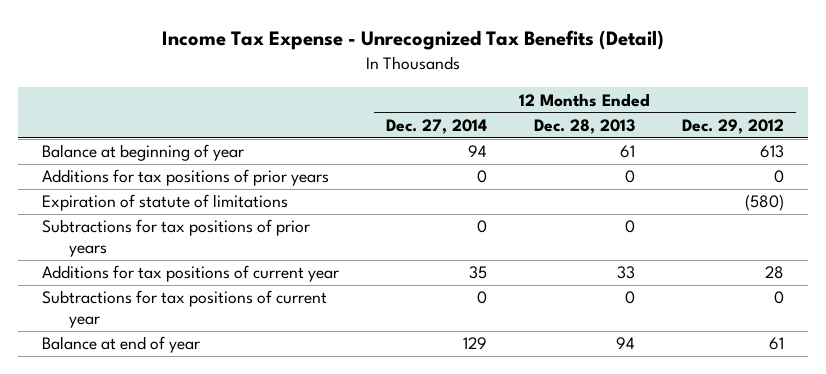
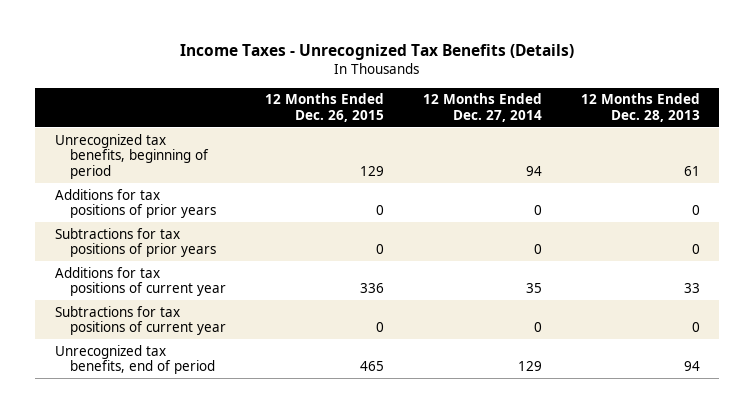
[161,30,664,51] Income Tax Expense - Unrecognized Tax Benefits (Detail) -> [180,44,575,61] Income Taxes - Unrecognized Tax Benefits (Details)
[682,118,785,134] Dec. 29, 2012 -> none
none -> [265,93,385,122] 12 Months Ended Dec. 26, 2015
[41,144,244,162] Balance at beginning of year -> [54,133,210,179] Unrecognized tax benefits, beginning of period
[41,194,288,212] Expiration of statute of limitations -> none
[41,336,200,354] Balance at end of year -> [54,344,216,375] Unrecognized tax benefits, end of period

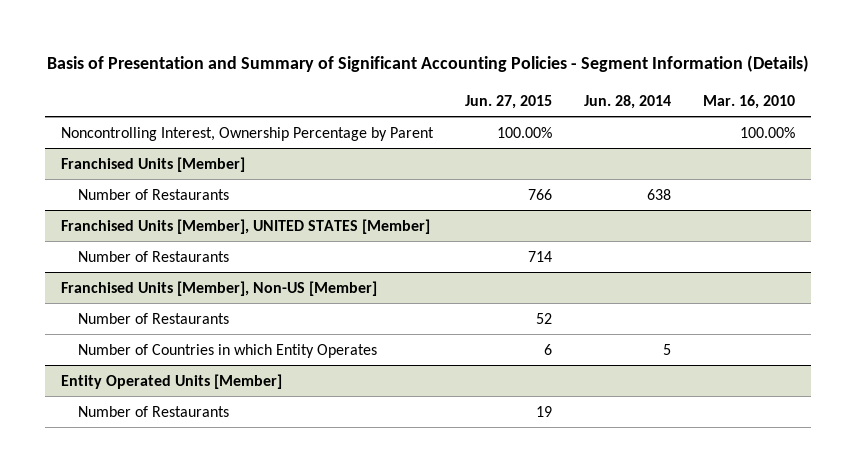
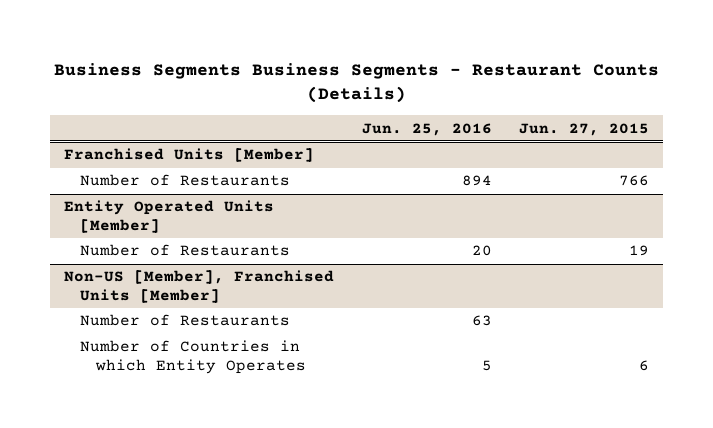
[47,55,810,73] Basis of Presentation and Summary of Significant Accounting Policies - Segment Information (Details) -> [53,62,659,104] Business Segments Business Segments - Restaurant Counts (Details)
[584,94,672,109] Jun. 28, 2014 -> none
[703,94,796,109] Mar. 16, 2010 -> none
none -> [361,122,492,136] Jun. 25, 2016
[60,126,434,141] Noncontrolling Interest, Ownership Percentage by Parent -> none
[60,218,430,234] Franchised Units [Member], UNITED STATES [Member] -> none
[78,250,230,262] Number of Restaurants -> none
[60,280,377,296] Franchised Units [Member], Non-US [Member] -> none
[78,312,230,324] Number of Restaurants -> none
[78,343,378,358] Number of Countries in which Entity Operates -> none
none -> [64,270,335,303] Non-US [Member], Franchised Units [Member]
none -> [80,314,291,327] Number of Restaurants
none -> [80,340,307,374] Number of Countries in which Entity Operates

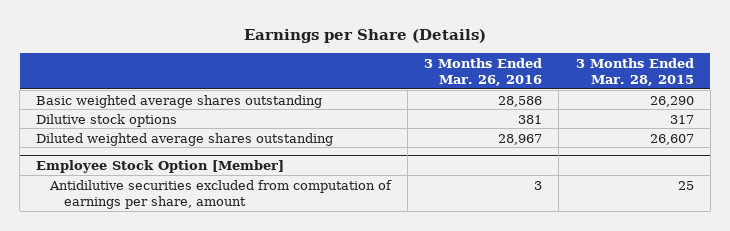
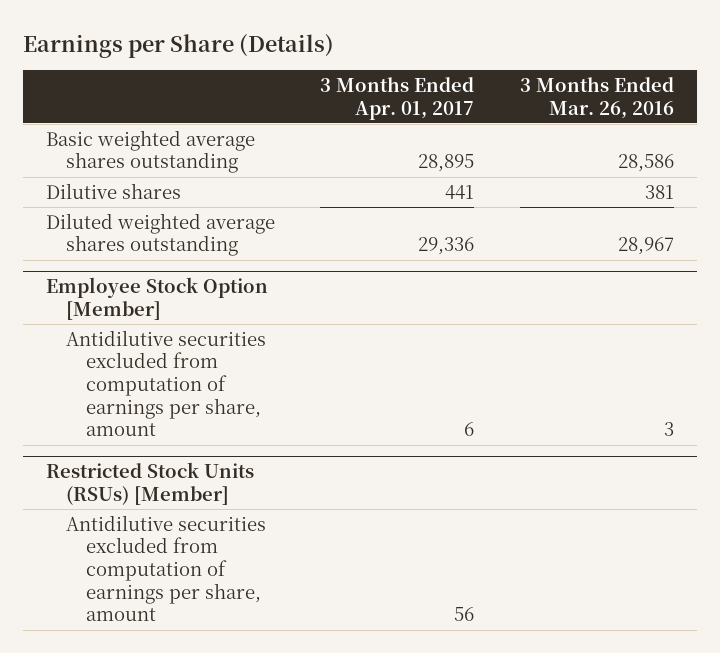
[575,57,694,86] 3 Months Ended Mar. 28, 2015 -> none
none -> [320,76,475,120] 3 Months Ended Apr. 01, 2017
[36,113,178,127] Dilutive stock options -> [45,182,181,199] Dilutive shares
none -> [45,462,254,505] Restricted Stock Units (RSUs) [Member]
none -> [65,514,266,622] Antidilutive securities excluded from computation of earnings per share, amount

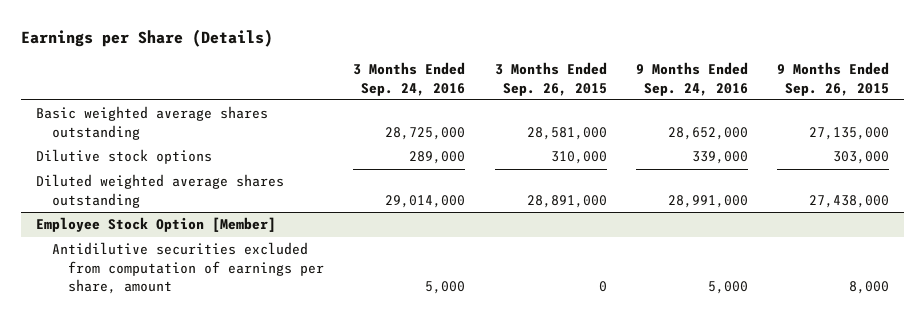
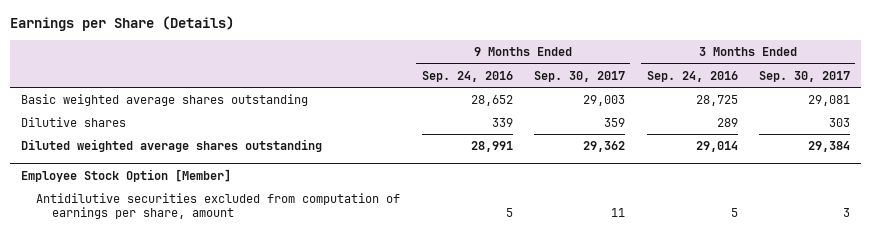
[494,62,607,96] 3 Months Ended Sep. 26, 2015 -> none
[776,62,889,96] 9 Months Ended Sep. 26, 2015 -> none
none -> [534,70,626,82] Sep. 30, 2017
none -> [759,70,851,82] Sep. 30, 2017
[385,126,466,140] 28,725,000 -> [695,95,738,107] 28,725
[667,126,748,140] 28,652,000 -> [470,95,513,107] 28,652
[35,149,212,165] Dilutive stock options -> [20,117,126,128] Dilutive shares
[409,151,466,165] 289,000 -> [716,118,738,128] 289
[691,151,748,165] 339,000 -> [491,118,513,128] 339
[385,194,466,208] 29,014,000 -> [695,141,738,153] 29,014
[667,194,748,208] 28,991,000 -> [470,141,513,153] 28,991
[425,280,466,294] 5,000 -> [730,207,738,217] 5
[707,280,748,294] 5,000 -> [505,207,513,217] 5

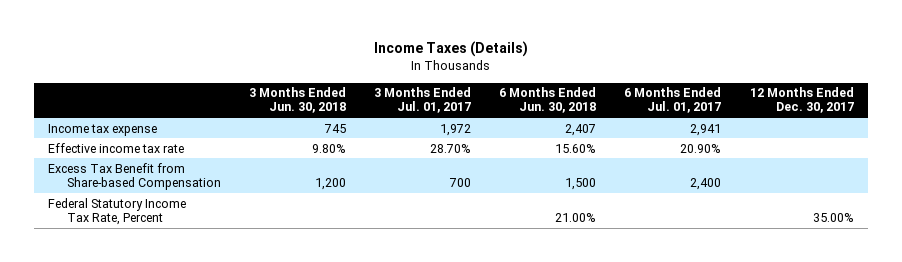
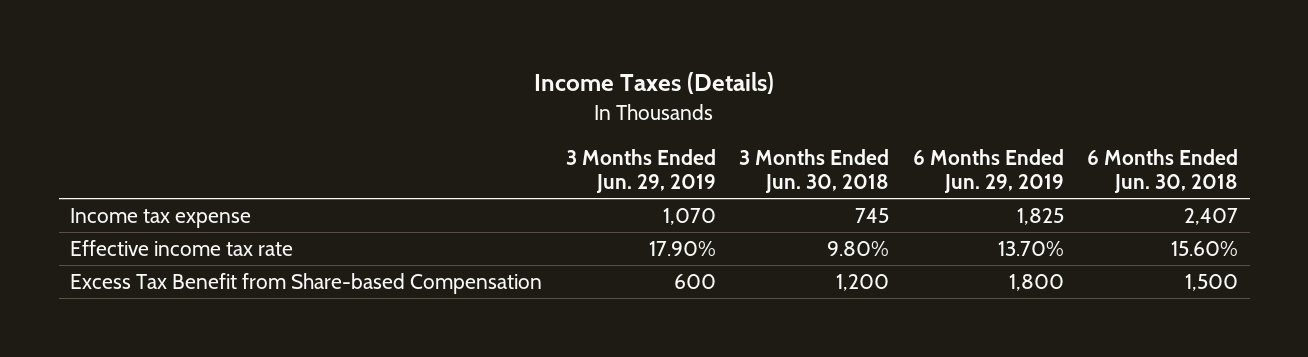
[374,87,472,114] 3 Months Ended Jul. 01, 2017 -> none
[624,87,722,114] 6 Months Ended Jul. 01, 2017 -> none
[749,87,854,114] 12 Months Ended Dec. 30, 2017 -> none
none -> [565,148,716,194] 3 Months Ended Jun. 29, 2019
none -> [912,148,1064,194] 6 Months Ended Jun. 29, 2019
[48,197,187,225] Federal Statutory Income Tax Rate, Percent -> none

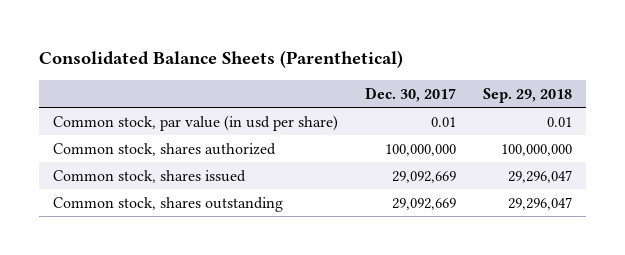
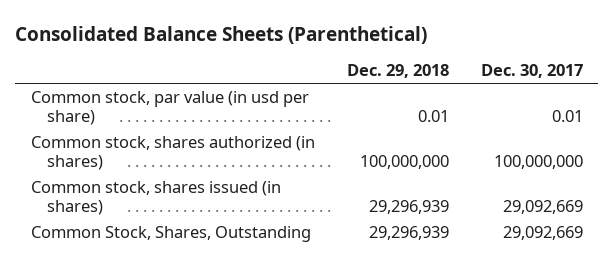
[483,87,573,103] Sep. 29, 2018 -> none
none -> [346,64,449,79] Dec. 29, 2018
[52,142,276,156] Common stock, shares authorized -> [30,135,315,171] Common stock, shares authorized (in shares)
[52,169,246,183] Common stock, shares issued -> [30,180,281,216] Common stock, shares issued (in shares)
[52,196,283,212] Common stock, shares outstanding -> [30,225,311,242] Common Stock, Shares, Outstanding

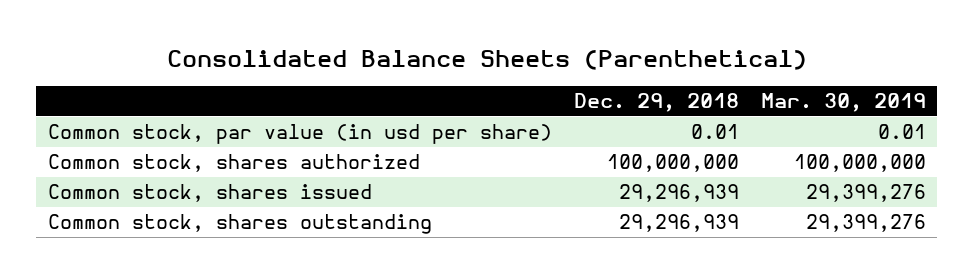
[480,64,583,79] Dec. 30, 2017 -> none
none -> [761,93,927,113] Mar. 30, 2019
[30,135,315,171] Common stock, shares authorized (in shares) -> [47,154,420,173] Common stock, shares authorized
[30,180,281,216] Common stock, shares issued (in shares) -> [47,184,372,203] Common stock, shares issued
[30,225,311,242] Common Stock, Shares, Outstanding -> [47,214,432,235] Common stock, shares outstanding

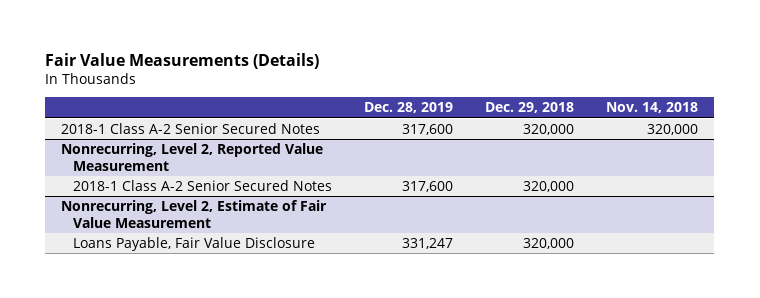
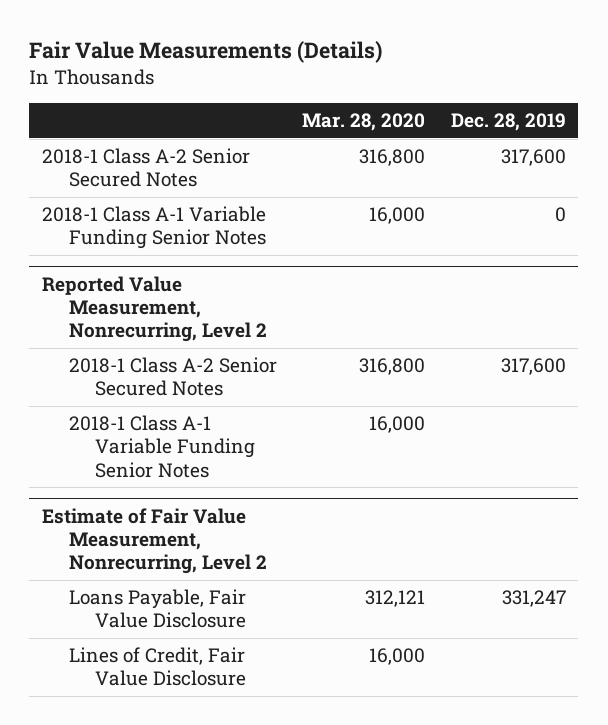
[485,102,575,114] Dec. 29, 2018 -> none
[606,102,699,114] Nov. 14, 2018 -> none
none -> [302,112,426,131] Mar. 28, 2020
none -> [41,206,266,250] 2018-1 Class A-1 Variable Funding Senior Notes
[61,142,324,171] Nonrecurring, Level 2, Reported Value Measurement -> [41,275,267,343] Reported Value Measurement, Nonrecurring, Level 2
none -> [68,415,256,478] 2018-1 Class A-1 Variable Funding Senior Notes
[61,199,328,228] Nonrecurring, Level 2, Estimate of Fair Value Measurement -> [41,507,267,575] Estimate of Fair Value Measurement, Nonrecurring, Level 2
none -> [68,647,247,687] Lines of Credit, Fair Value Disclosure

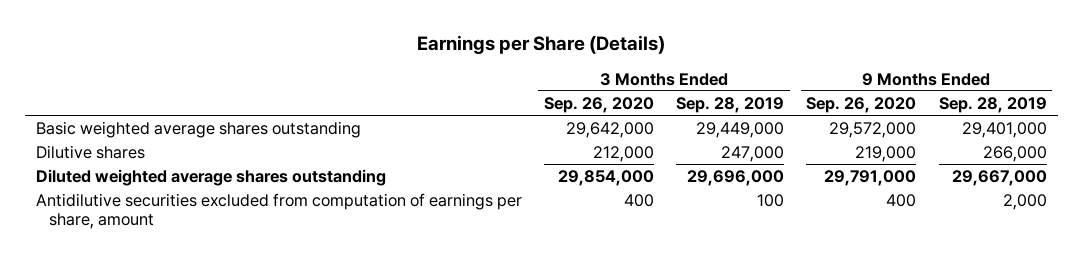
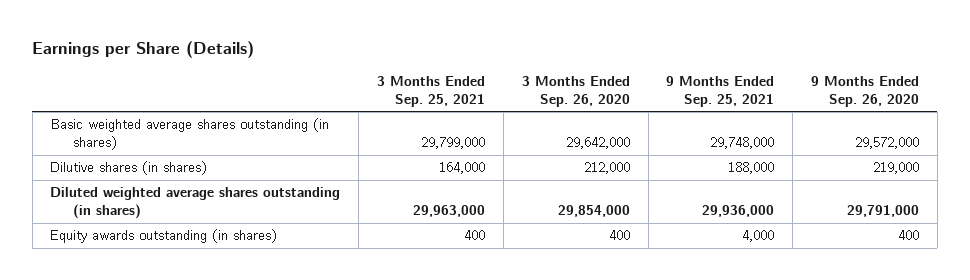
[676,96,785,113] Sep. 28, 2019 -> none
[938,96,1047,113] Sep. 28, 2019 -> none
none -> [377,75,486,107] 3 Months Ended Sep. 25, 2021
none -> [666,75,775,107] 9 Months Ended Sep. 25, 2021
[35,121,361,139] Basic weighted average shares outstanding -> [50,118,330,151] Basic weighted average shares outstanding (in shares)
[35,145,145,160] Dilutive shares -> [50,161,208,176] Dilutive shares (in shares)
[35,169,386,187] Diluted weighted average shares outstanding -> [50,187,341,220] Diluted weighted average shares outstanding (in shares)
[35,193,522,230] Antidilutive securities excluded from computation of earnings per share, amount -> [50,229,278,244] Equity awards outstanding (in shares)

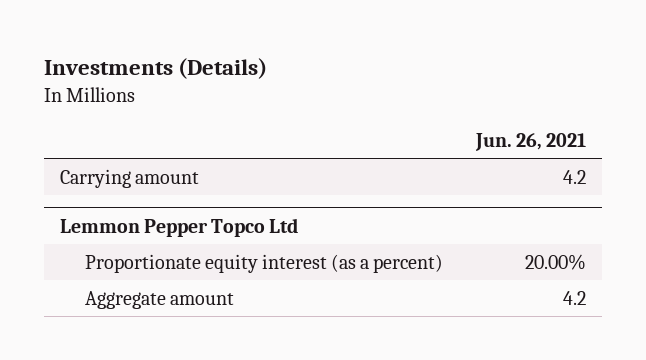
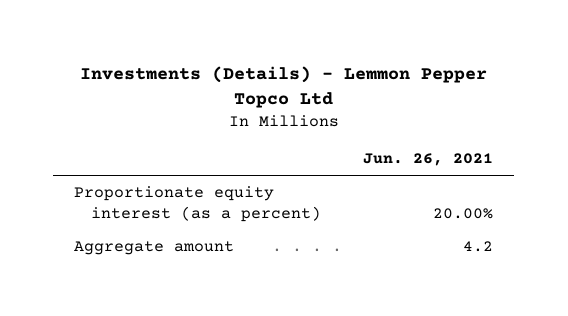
[43,57,267,79] Investments (Details) -> [79,65,487,108] Investments (Details) - Lemmon Pepper Topco Ltd
[60,168,200,188] Carrying amount -> none
[60,217,299,237] Lemmon Pepper Topco Ltd -> none

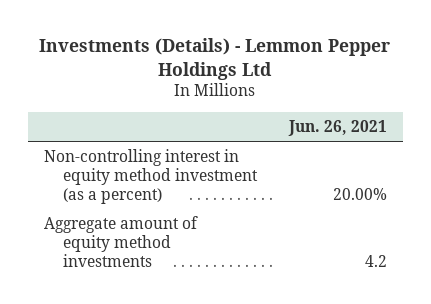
[79,65,487,108] Investments (Details) - Lemmon Pepper Topco Ltd -> [39,38,391,80] Investments (Details) - Lemmon Pepper Holdings Ltd
[74,186,322,223] Proportionate equity interest (as a percent) -> [44,149,258,204] Non-controlling interest in equity method investment (as a percent)
[74,241,235,256] Aggregate amount -> [44,216,199,267] Aggregate amount of equity method investments

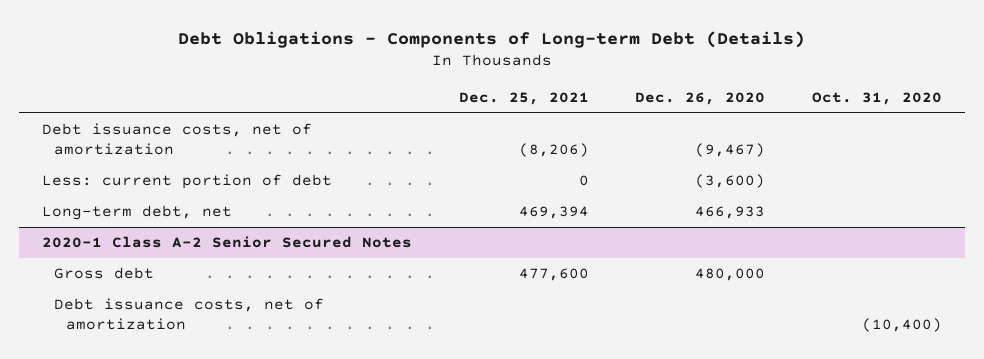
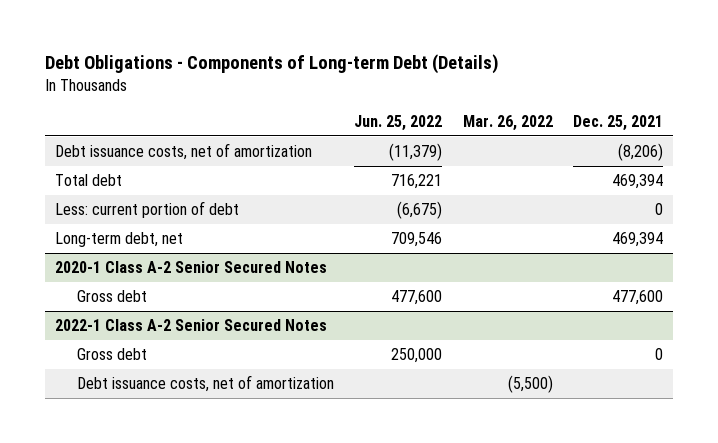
[635,91,766,105] Dec. 26, 2020 -> none
[811,91,942,105] Oct. 31, 2020 -> none
none -> [354,114,443,131] Jun. 25, 2022
none -> [462,114,553,131] Mar. 26, 2022
none -> [54,174,122,187] Total debt
none -> [54,319,327,332] 2022-1 Class A-2 Senior Secured Notes
none -> [76,348,147,361] Gross debt

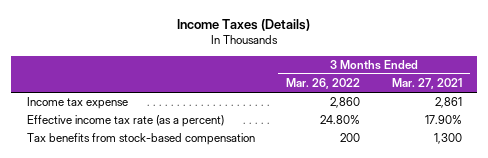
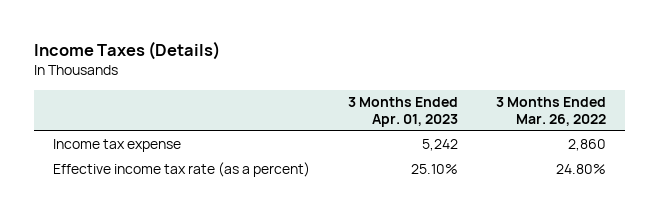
[391,78,462,90] Mar. 27, 2021 -> none
none -> [348,97,459,127] 3 Months Ended Apr. 01, 2023
[26,133,255,146] Tax benefits from stock-based compensation -> none

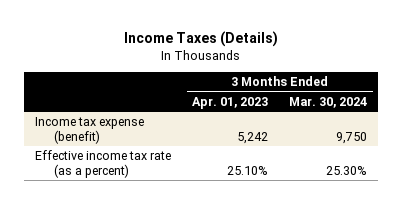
[496,97,607,126] 3 Months Ended Mar. 26, 2022 -> none
none -> [289,96,368,108] Mar. 30, 2024
[53,139,182,153] Income tax expense -> [34,117,144,144] Income tax expense (benefit)

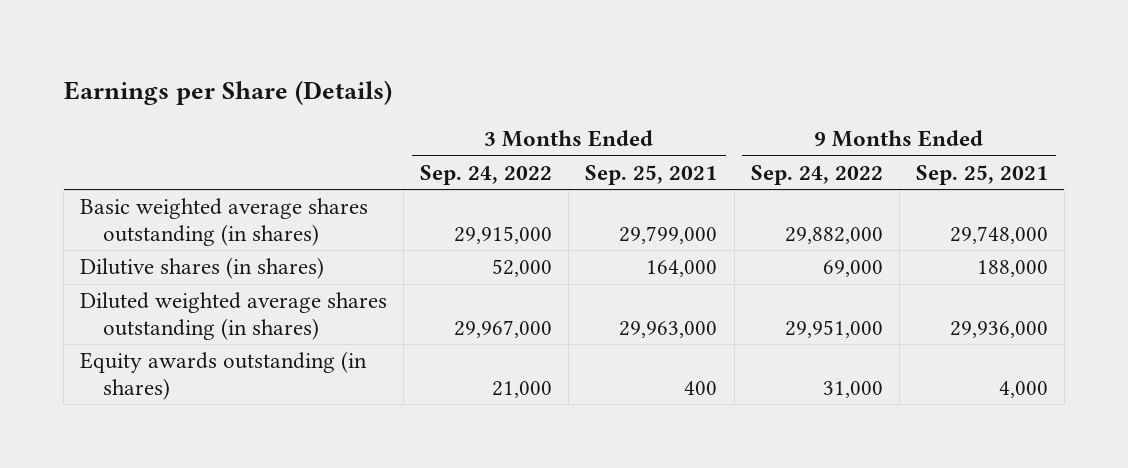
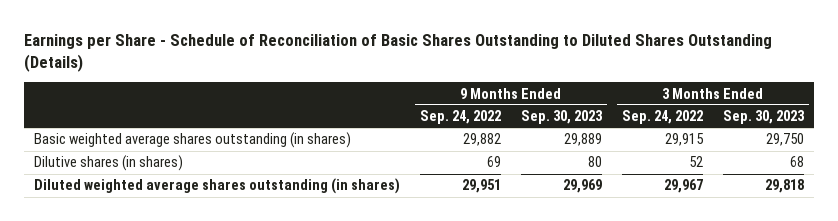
[63,80,392,106] Earnings per Share (Details) -> [23,33,772,73] Earnings per Share - Schedule of Reconciliation of Basic Shares Outstanding to Diluted Shares Outstanding (Details)
[585,164,718,185] Sep. 25, 2021 -> none
[915,164,1048,185] Sep. 25, 2021 -> none
none -> [521,110,604,125] Sep. 30, 2023
none -> [723,110,806,125] Sep. 30, 2023
[80,351,368,400] Equity awards outstanding (in shares) -> none
[454,225,553,244] 29,915,000 -> [665,133,705,147] 29,915
[784,226,883,244] 29,882,000 -> [462,133,501,147] 29,882
[492,259,553,278] 52,000 -> [689,156,704,168] 52
[822,260,883,278] 69,000 -> [486,156,501,168] 69
[454,319,553,338] 29,967,000 -> [664,179,704,194] 29,967
[784,319,883,338] 29,951,000 -> [461,179,501,194] 29,951

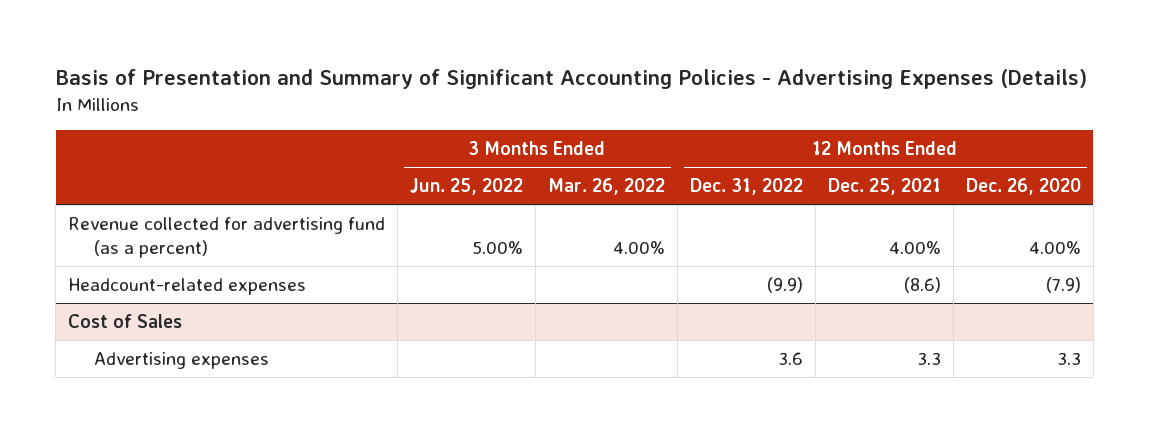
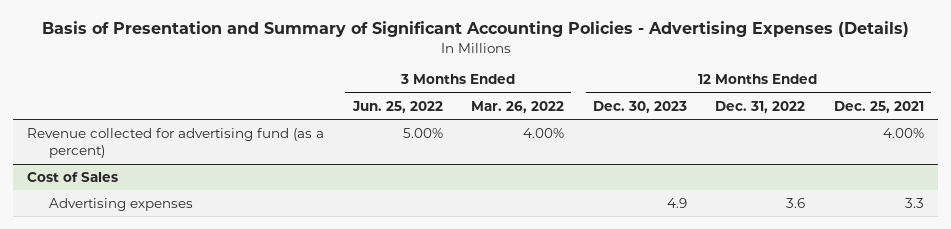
[965,178,1081,196] Dec. 26, 2020 -> none
none -> [592,100,687,113] Dec. 30, 2023
[67,278,306,296] Headcount-related expenses -> none

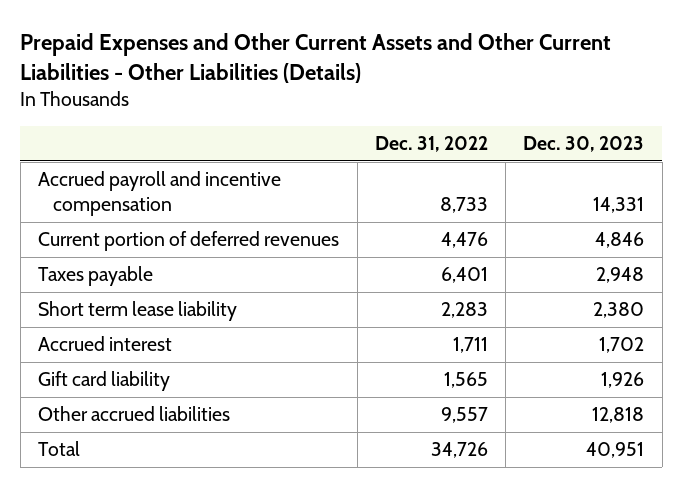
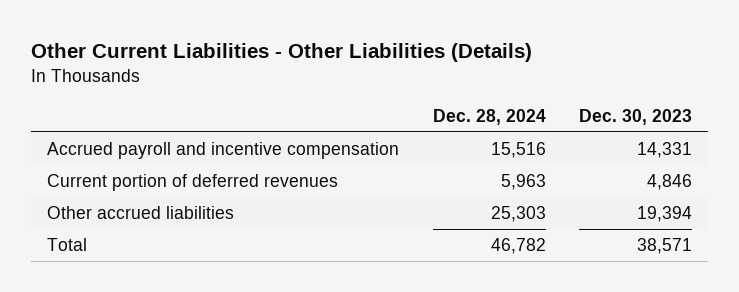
[20,33,612,84] Prepaid Expenses and Other Current Assets and Other Current Liabilities - Other Liabilities (Details) -> [30,43,532,63] Other Current Liabilities - Other Liabilities (Details)
[374,135,488,152] Dec. 31, 2022 -> none
none -> [432,108,546,125] Dec. 28, 2024
[38,266,154,287] Taxes payable -> none
[38,301,238,322] Short term lease liability -> none
[38,336,173,352] Accrued interest -> none
[38,371,171,392] Gift card liability -> none
[592,407,645,424] 12,818 -> [636,206,692,223] 19,394
[586,442,645,459] 40,951 -> [636,238,692,255] 38,571

